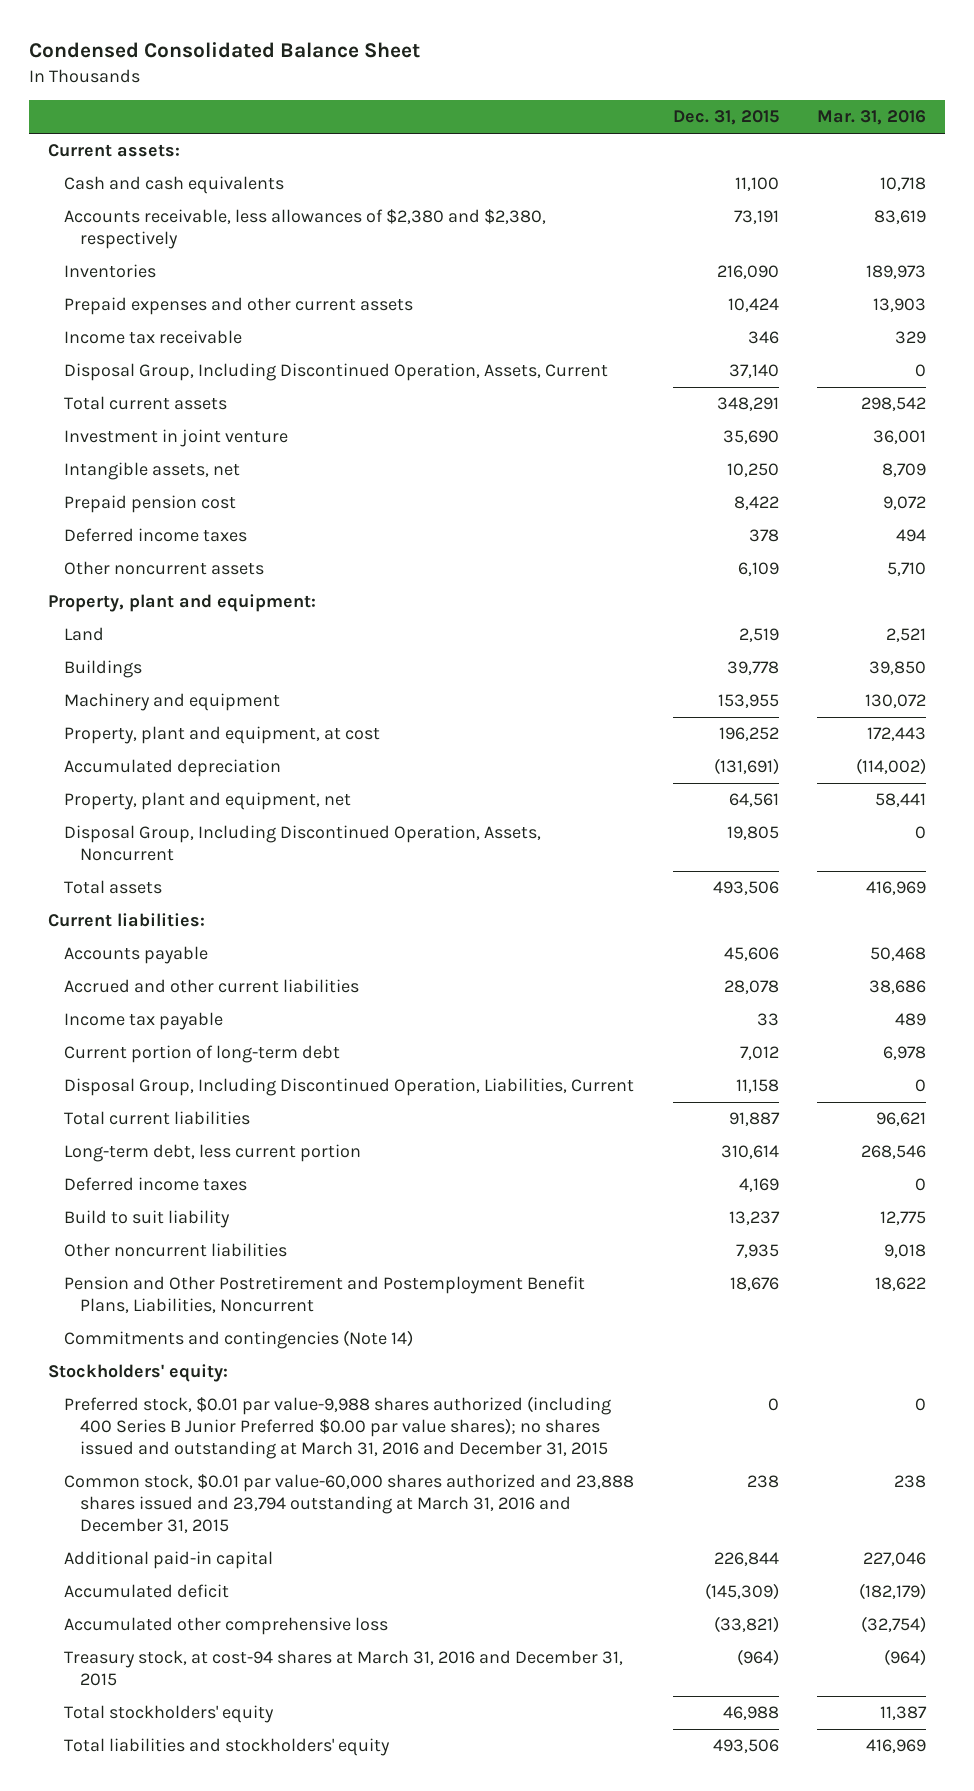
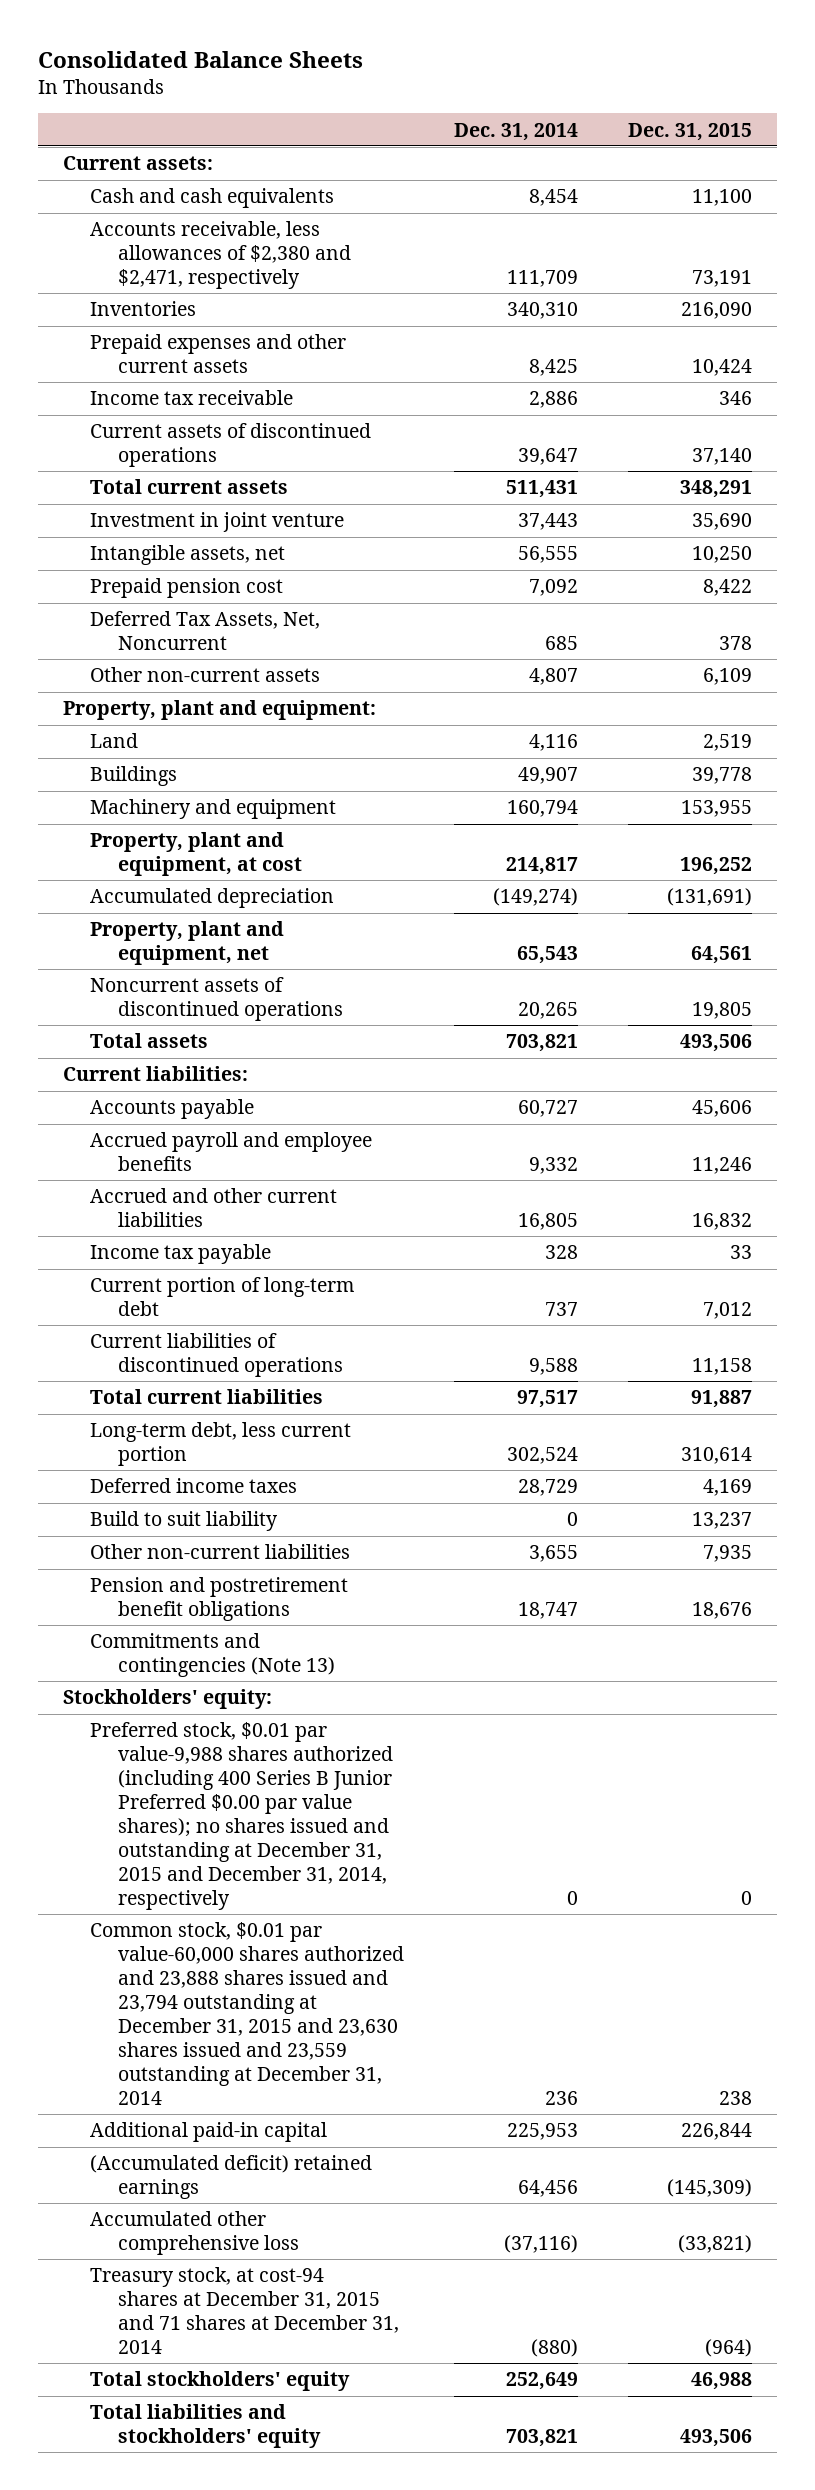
[29,42,421,59] Condensed Consolidated Balance Sheet -> [37,50,363,68] Consolidated Balance Sheets
[816,110,926,126] Mar. 31, 2016 -> none
none -> [454,122,579,141] Dec. 31, 2014
[64,209,547,250] Accounts receivable, less allowances of $2,380 and $2,380, respectively -> [90,221,352,290] Accounts receivable, less allowances of $2,380 and $2,471, respectively
[64,363,609,382] Disposal Group, Including Discontinued Operation, Assets, Current -> [90,423,372,468] Current assets of discontinued operations
[64,528,248,543] Deferred income taxes -> [90,611,321,651] Deferred Tax Assets, Net, Noncurrent
[64,561,265,576] Other noncurrent assets -> [90,667,321,683] Other non-current assets
[64,825,542,862] Disposal Group, Including Discontinued Operation, Assets, Noncurrent -> [90,977,344,1022] Noncurrent assets of discontinued operations
none -> [90,1132,373,1172] Accrued payroll and employee benefits
[723,980,779,995] 28,078 -> [692,1213,753,1231] 16,832
[64,1078,635,1097] Disposal Group, Including Discontinued Operation, Liabilities, Current -> [90,1333,344,1378] Current liabilities of discontinued operations
[64,1243,288,1258] Other noncurrent liabilities -> [90,1544,351,1560] Other non-current liabilities
[64,1276,586,1314] Pension and Other Postretirement and Postemployment Benefit Plans, Liabilities, Noncurrent -> [90,1577,349,1622] Pension and postretirement benefit obligations
[64,1330,414,1350] Commitments and contingencies (Note 14) -> [90,1633,336,1678] Commitments and contingencies (Note 13)
[64,1396,612,1460] Preferred stock, $0.01 par value-9,988 shares authorized (including 400 Series B Junior Preferred $0.00 par value shares); no shares issued and outstanding at March 31, 2016 and December 31, 2015 -> [90,1722,394,1910] Preferred stock, $0.01 par value-9,988 shares authorized (including 400 Series B Junior Preferred $0.00 par value shares); no shares issued and outstanding at December 31, 2015 and December 31, 2014, respectively
[64,1474,635,1534] Common stock, $0.01 par value-60,000 shares authorized and 23,888 shares issued and 23,794 outstanding at March 31, 2016 and December 31, 2015 -> [90,1922,405,2105] Common stock, $0.01 par value-60,000 shares authorized and 23,888 shares issued and 23,794 outstanding at December 31, 2015 and 23,630 shares issued and 23,559 outstanding at December 31, 2014
[64,1584,230,1599] Accumulated deficit -> [90,2155,373,2200] (Accumulated deficit) retained earnings
[64,1650,624,1687] Treasury stock, at cost-94 shares at March 31, 2016 and December 31, 2015 -> [90,2267,400,2354] Treasury stock, at cost-94 shares at December 31, 2015 and 71 shares at December 31, 2014

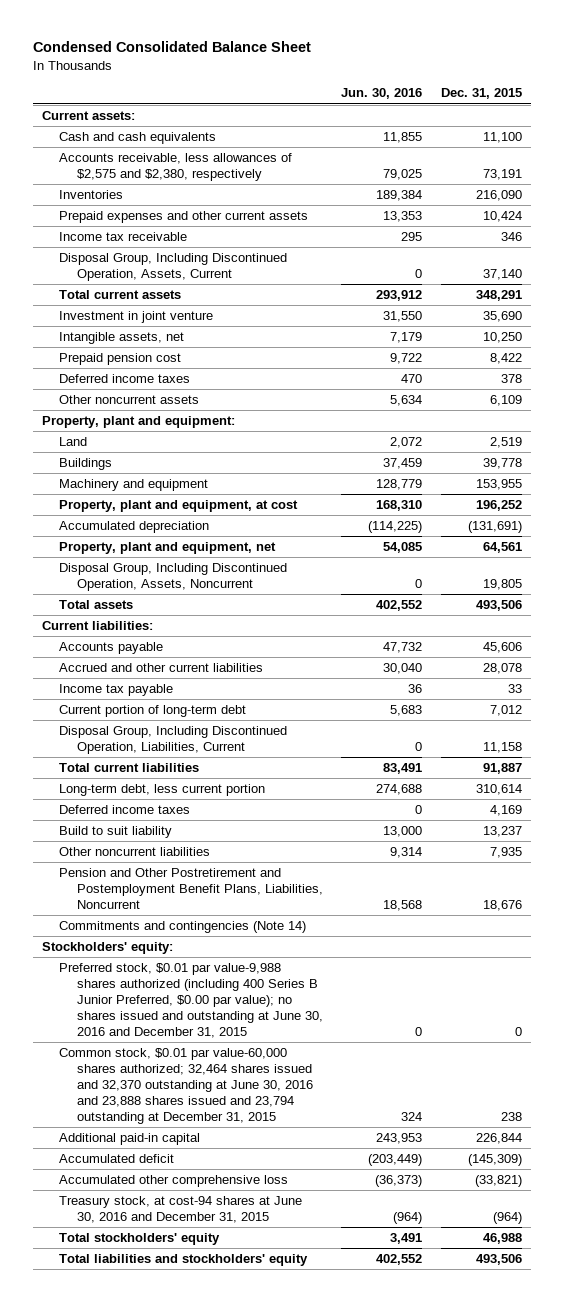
[37,50,363,68] Consolidated Balance Sheets -> [32,41,311,53] Condensed Consolidated Balance Sheet
[454,122,579,141] Dec. 31, 2014 -> none
none -> [341,88,423,100] Jun. 30, 2016
[90,221,352,290] Accounts receivable, less allowances of $2,380 and $2,471, respectively -> [59,153,293,182] Accounts receivable, less allowances of $2,575 and $2,380, respectively
[90,423,372,468] Current assets of discontinued operations -> [59,253,288,282] Disposal Group, Including Discontinued Operation, Assets, Current
[90,611,321,651] Deferred Tax Assets, Net, Noncurrent -> [59,374,191,384] Deferred income taxes
[90,667,321,683] Other non-current assets -> [59,395,200,405] Other noncurrent assets
[90,977,344,1022] Noncurrent assets of discontinued operations -> [59,563,288,592] Disposal Group, Including Discontinued Operation, Assets, Noncurrent
[90,1132,373,1172] Accrued payroll and employee benefits -> none
[692,1213,753,1231] 16,832 -> [482,663,522,675] 28,078
[90,1333,344,1378] Current liabilities of discontinued operations -> [59,726,288,755] Disposal Group, Including Discontinued Operation, Liabilities, Current
[90,1544,351,1560] Other non-current liabilities -> [59,847,211,857] Other noncurrent liabilities
[90,1577,349,1622] Pension and postretirement benefit obligations -> [59,868,323,910] Pension and Other Postretirement and Postemployment Benefit Plans, Liabilities, Noncurrent
[90,1633,336,1678] Commitments and contingencies (Note 13) -> [59,921,307,934] Commitments and contingencies (Note 14)
[90,1722,394,1910] Preferred stock, $0.01 par value-9,988 shares authorized (including 400 Series B Junior Preferred $0.00 par value shares); no shares issued and outstanding at December 31, 2015 and December 31, 2014, respectively -> [59,963,323,1038] Preferred stock, $0.01 par value-9,988 shares authorized (including 400 Series B Junior Preferred, $0.00 par value); no shares issued and outstanding at June 30, 2016 and December 31, 2015
[90,1922,405,2105] Common stock, $0.01 par value-60,000 shares authorized and 23,888 shares issued and 23,794 outstanding at December 31, 2015 and 23,630 shares issued and 23,559 outstanding at December 31, 2014 -> [59,1048,313,1124] Common stock, $0.01 par value-60,000 shares authorized; 32,464 shares issued and 32,370 outstanding at June 30, 2016 and 23,888 shares issued and 23,794 outstanding at December 31, 2015
[90,2155,373,2200] (Accumulated deficit) retained earnings -> [59,1154,175,1164] Accumulated deficit
[90,2267,400,2354] Treasury stock, at cost-94 shares at December 31, 2015 and 71 shares at December 31, 2014 -> [59,1196,303,1224] Treasury stock, at cost-94 shares at June 30, 2016 and December 31, 2015

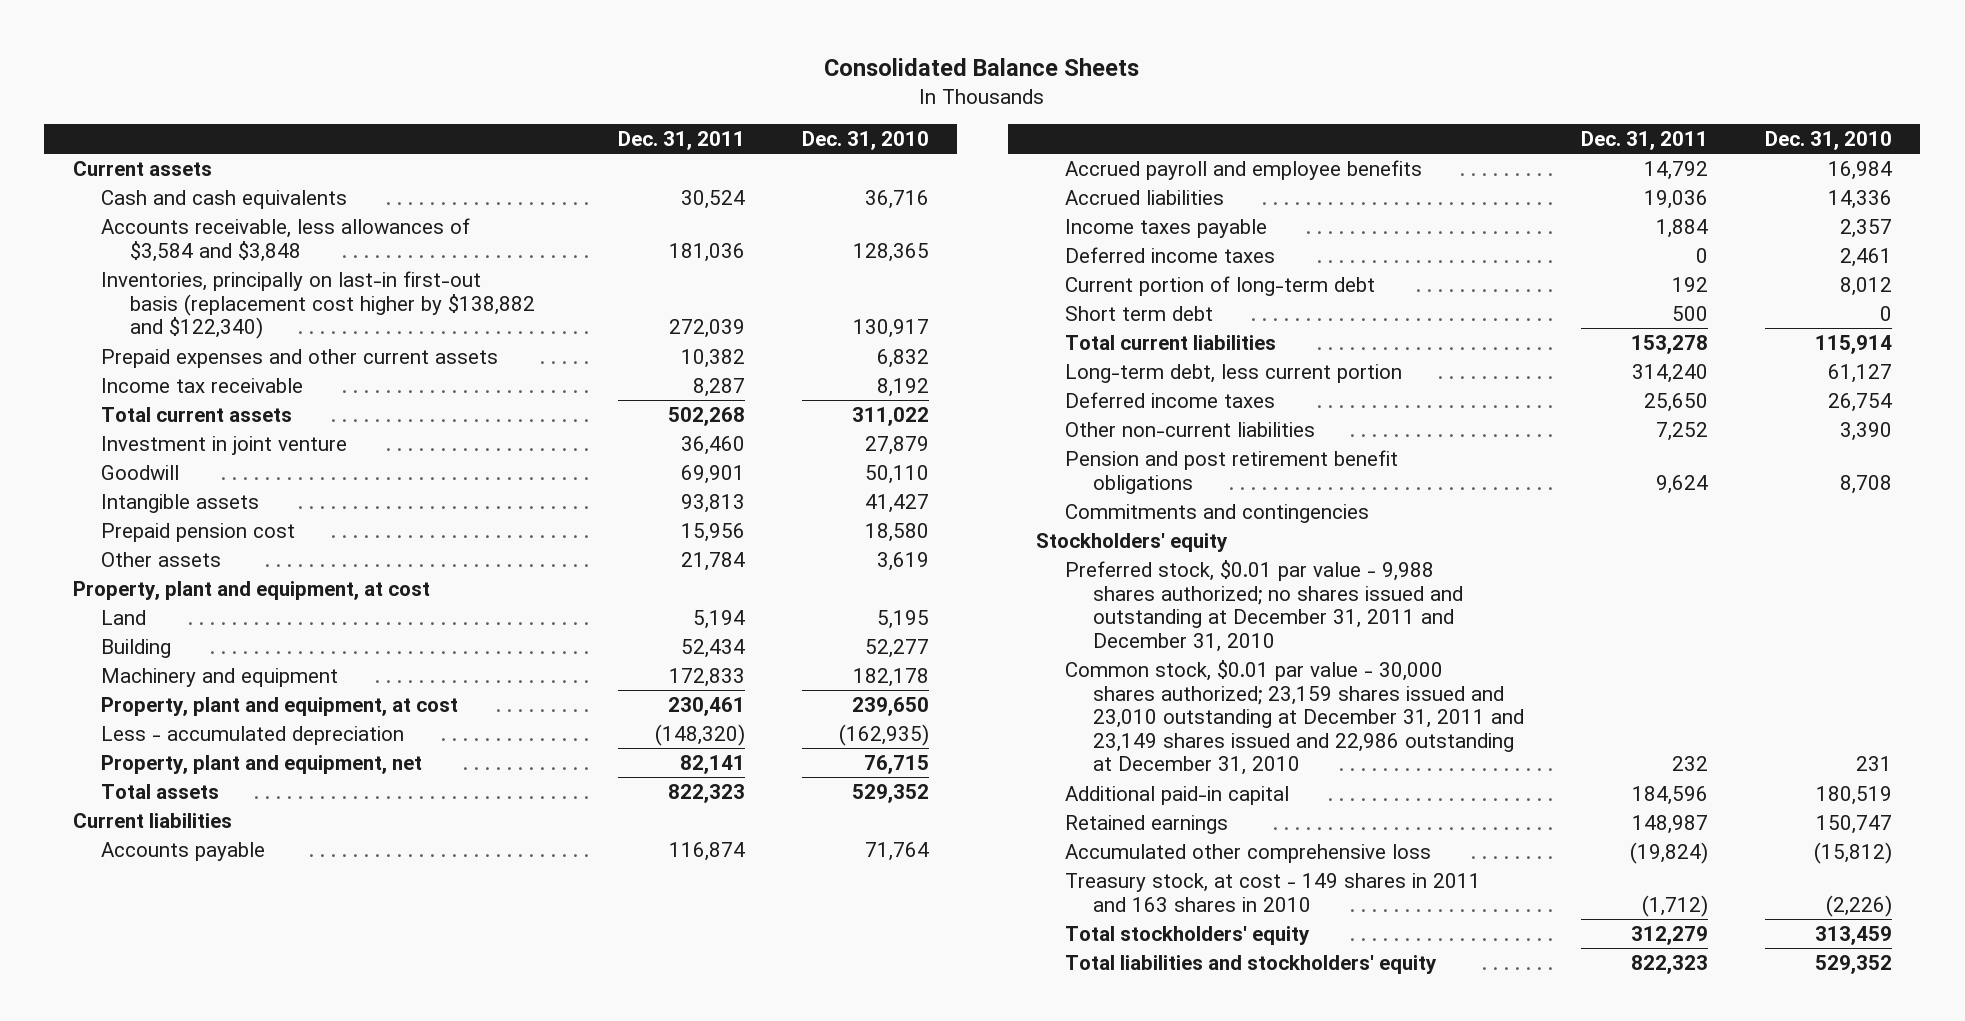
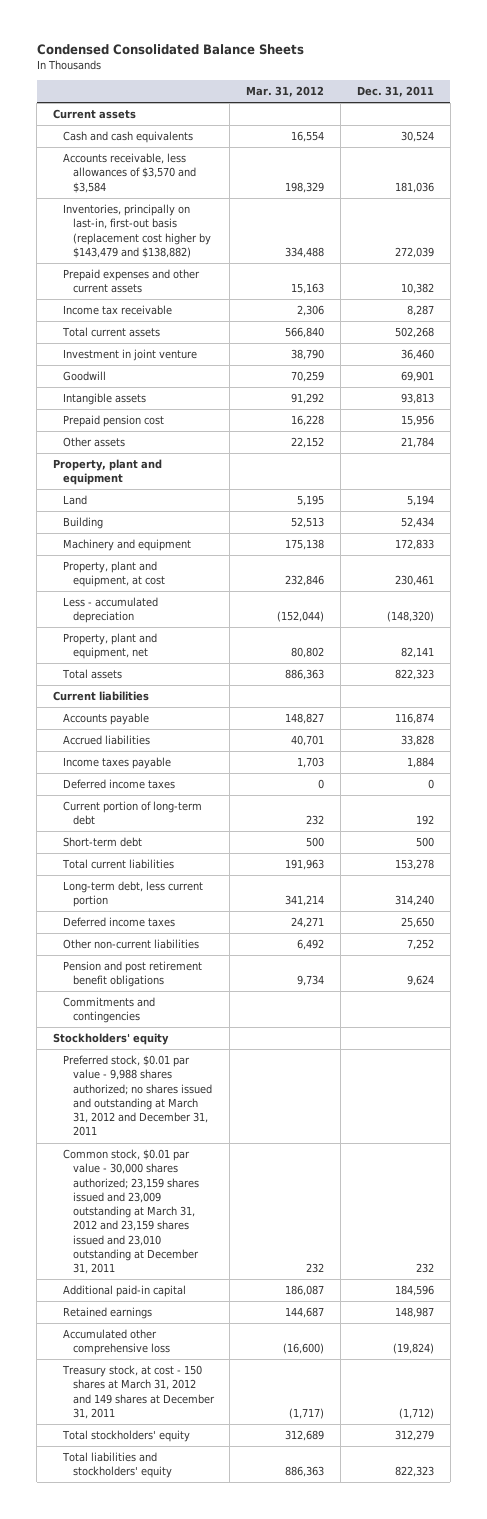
[824,58,1140,77] Consolidated Balance Sheets -> [36,44,304,56] Condensed Consolidated Balance Sheets
[801,130,929,150] Dec. 31, 2010 -> none
none -> [246,86,325,98] Mar. 31, 2012
[101,217,471,262] Accounts receivable, less allowances of $3,584 and $3,848 -> [62,153,196,193] Accounts receivable, less allowances of $3,570 and $3,584
[101,270,535,340] Inventories, principally on last-in first-out basis (replacement cost higher by $138,882 and $122,340) -> [62,204,211,258] Inventories, principally on last-in, first-out basis (replacement cost higher by $143,479 and $138,882)
[72,580,430,600] Property, plant and equipment, at cost -> [53,459,163,486] Property, plant and equipment
[1064,159,1422,180] Accrued payroll and employee benefits -> none
[1644,189,1709,209] 19,036 -> [400,735,434,747] 33,828
[1064,305,1213,321] Short term debt -> [62,837,142,848] Short-term debt
[1064,559,1464,652] Preferred stock, $0.01 par value - 9,988 shares authorized; no shares issued and outstanding at December 31, 2011 and December 31, 2010 -> [62,1055,212,1137] Preferred stock, $0.01 par value - 9,988 shares authorized; no shares issued and outstanding at March 31, 2012 and December 31, 2011
[1064,659,1525,776] Common stock, $0.01 par value - 30,000 shares authorized; 23,159 shares issued and 23,010 outstanding at December 31, 2011 and 23,149 shares issued and 22,986 outstanding at December 31, 2010 -> [62,1149,199,1275] Common stock, $0.01 par value - 30,000 shares authorized; 23,159 shares issued and 23,009 outstanding at March 31, 2012 and 23,159 shares issued and 23,010 outstanding at December 31, 2011
[1064,872,1481,912] Treasury stock, at cost - 149 shares in 2011 and 163 shares in 2010 -> [61,1365,215,1419] Treasury stock, at cost - 150 shares at March 31, 2012 and 149 shares at December 31, 2011

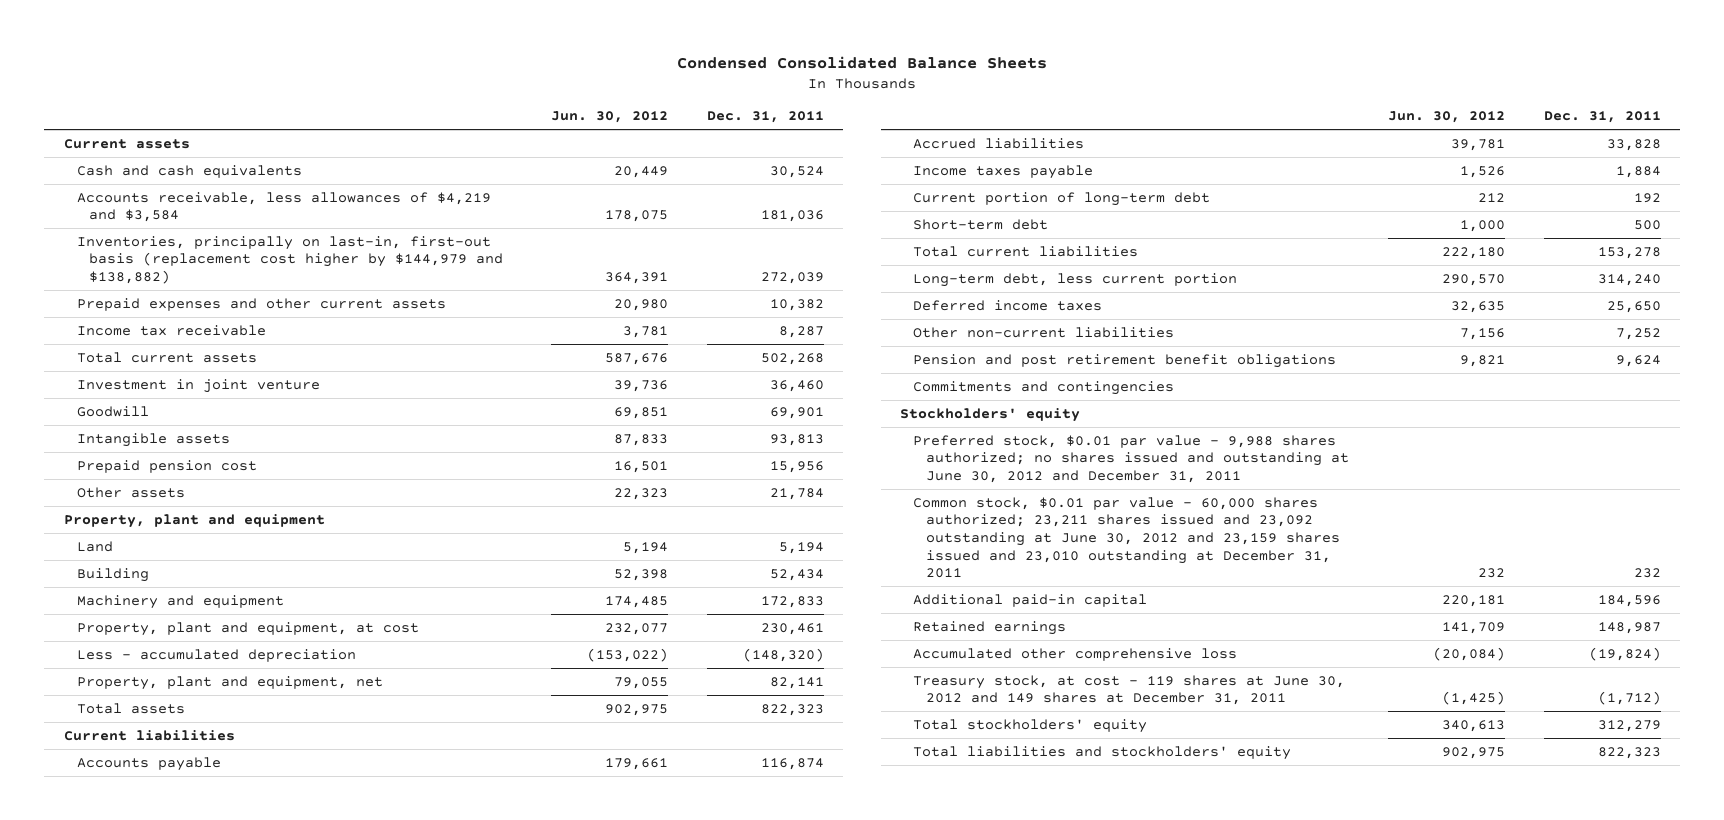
[246,86,325,98] Mar. 31, 2012 -> none
none -> [551,111,669,124] Jun. 30, 2012
[62,153,196,193] Accounts receivable, less allowances of $3,570 and $3,584 -> [76,191,491,223] Accounts receivable, less allowances of $4,219 and $3,584
[62,204,211,258] Inventories, principally on last-in, first-out basis (replacement cost higher by $143,479 and $138,882) -> [76,235,504,284] Inventories, principally on last-in, first-out basis (replacement cost higher by $144,979 and $138,882)
[62,779,175,790] Deferred income taxes -> none
[62,1055,212,1137] Preferred stock, $0.01 par value - 9,988 shares authorized; no shares issued and outstanding at March 31, 2012 and December 31, 2011 -> [913,434,1349,483] Preferred stock, $0.01 par value - 9,988 shares authorized; no shares issued and outstanding at June 30, 2012 and December 31, 2011
[62,1149,199,1275] Common stock, $0.01 par value - 30,000 shares authorized; 23,159 shares issued and 23,009 outstanding at March 31, 2012 and 23,159 shares issued and 23,010 outstanding at December 31, 2011 -> [913,496,1340,579] Common stock, $0.01 par value - 60,000 shares authorized; 23,211 shares issued and 23,092 outstanding at June 30, 2012 and 23,159 shares issued and 23,010 outstanding at December 31, 2011
[61,1365,215,1419] Treasury stock, at cost - 150 shares at March 31, 2012 and 149 shares at December 31, 2011 -> [913,674,1346,706] Treasury stock, at cost - 119 shares at June 30, 2012 and 149 shares at December 31, 2011

